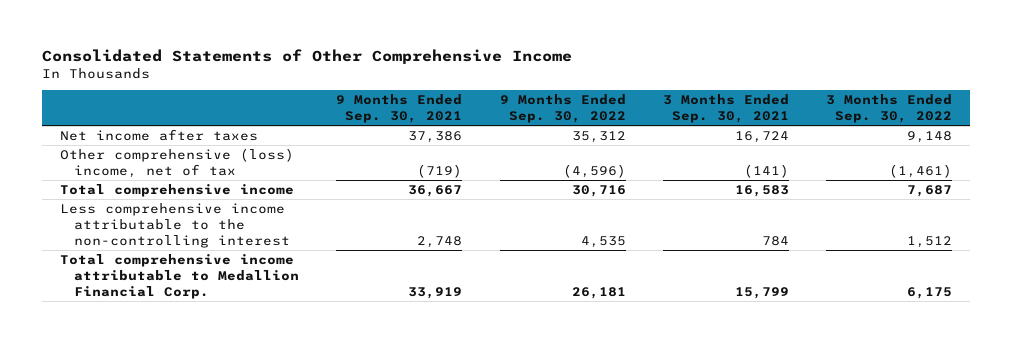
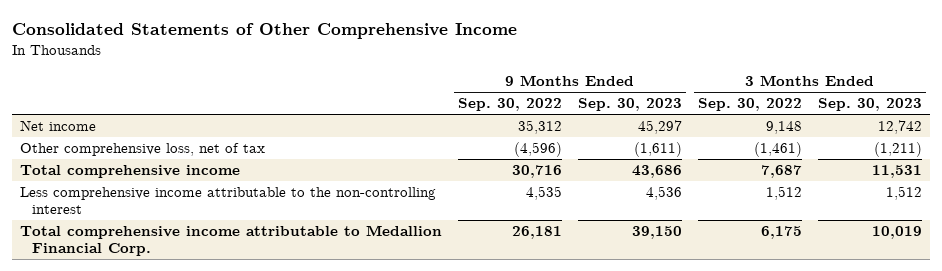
[336,94,463,124] 9 Months Ended Sep. 30, 2021 -> none
[662,94,789,124] 3 Months Ended Sep. 30, 2021 -> none
none -> [578,98,683,112] Sep. 30, 2023
none -> [818,98,923,112] Sep. 30, 2023
[60,129,259,142] Net income after taxes -> [20,120,97,132] Net income
[60,148,295,178] Other comprehensive (loss) income, net of tax -> [20,143,266,157] Other comprehensive loss, net of tax

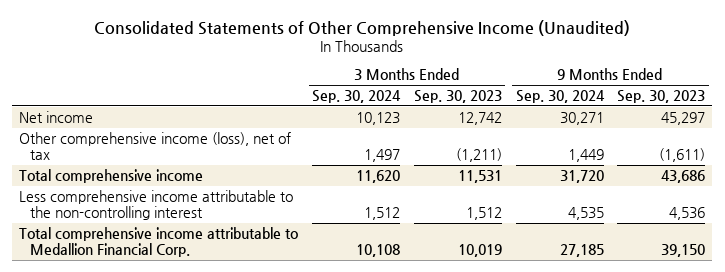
[12,23,518,40] Consolidated Statements of Other Comprehensive Income -> [94,20,631,37] Consolidated Statements of Other Comprehensive Income (Unaudited)
[458,98,563,112] Sep. 30, 2022 -> none
[698,98,803,112] Sep. 30, 2022 -> none
none -> [312,90,402,104] Sep. 30, 2024
none -> [515,90,605,104] Sep. 30, 2024
[20,143,266,157] Other comprehensive loss, net of tax -> [19,132,292,161] Other comprehensive income (loss), net of tax

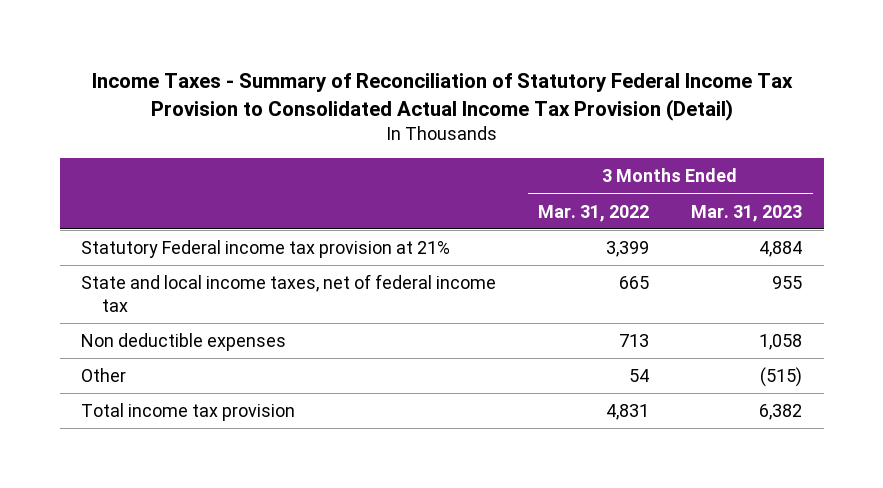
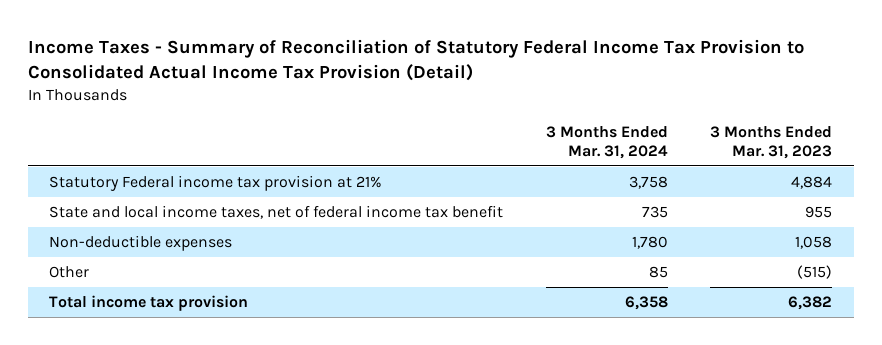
[538,204,650,222] Mar. 31, 2022 -> none
none -> [545,125,668,159] 3 Months Ended Mar. 31, 2024
[80,274,496,313] State and local income taxes, net of federal income tax -> [49,205,504,220] State and local income taxes, net of federal income tax benefit
[80,333,286,352] Non deductible expenses -> [49,235,233,252] Non-deductible expenses

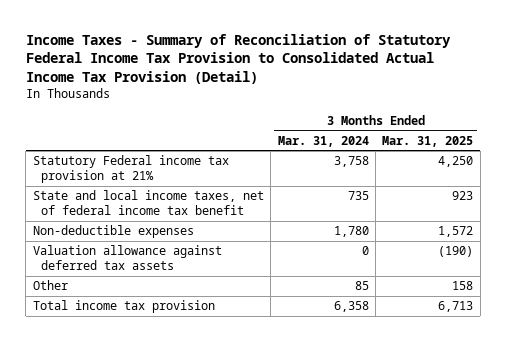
[710,125,833,159] 3 Months Ended Mar. 31, 2023 -> none
none -> [382,135,474,147] Mar. 31, 2025
none -> [32,245,222,271] Valuation allowance against deferred tax assets

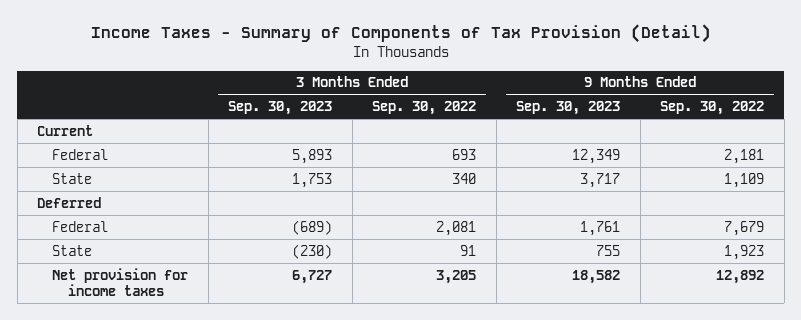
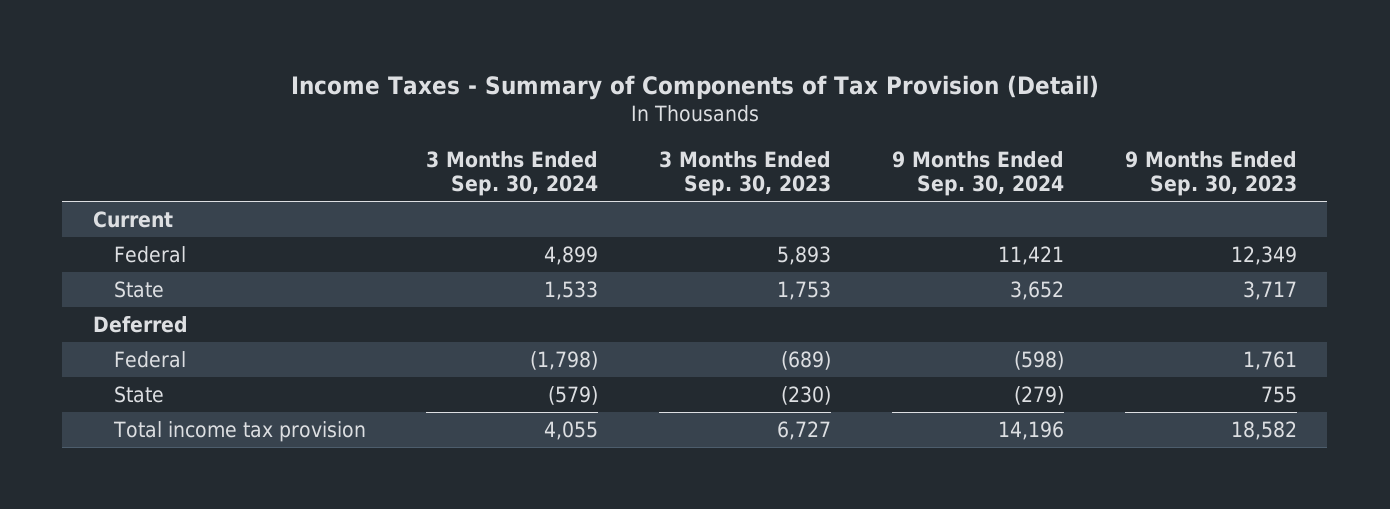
[372,101,477,116] Sep. 30, 2022 -> none
[660,101,765,116] Sep. 30, 2022 -> none
none -> [426,150,599,196] 3 Months Ended Sep. 30, 2024
none -> [892,150,1065,196] 9 Months Ended Sep. 30, 2024
[52,267,189,296] Net provision for income taxes -> [112,421,366,443] Total income tax provision

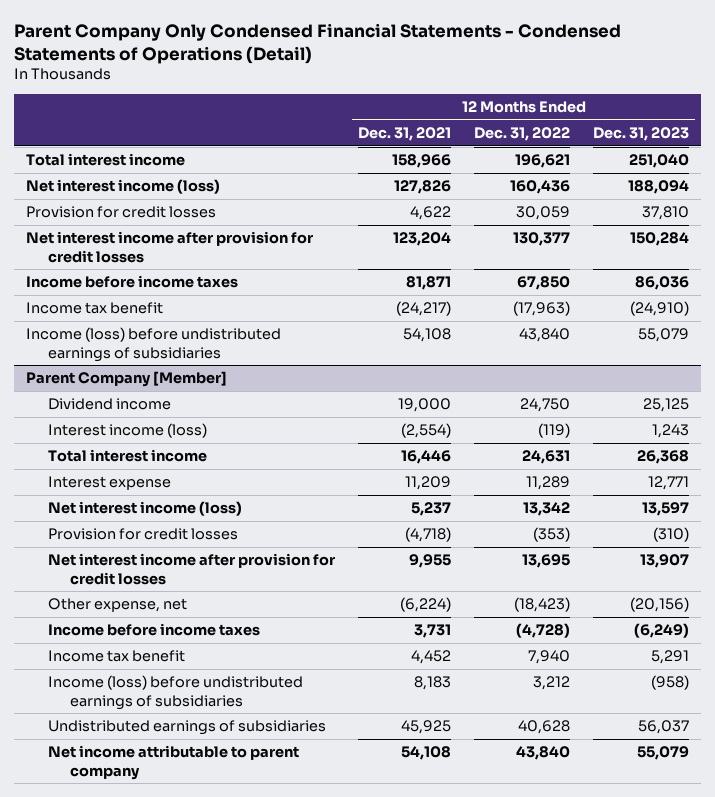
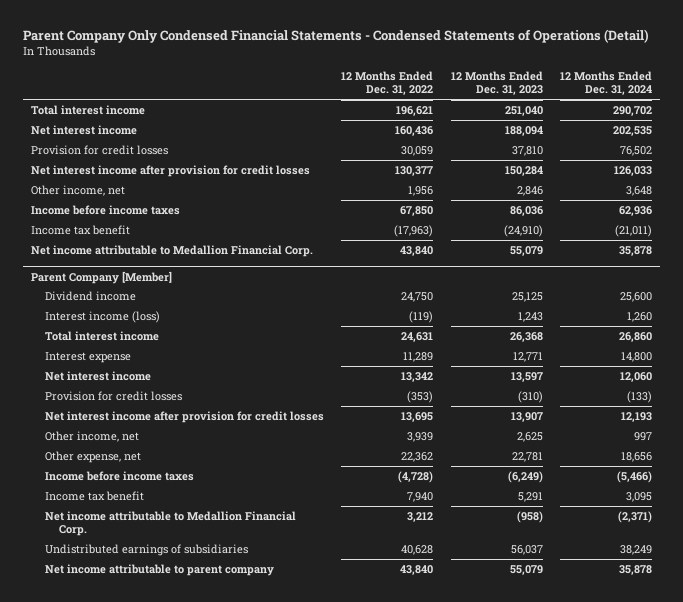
[358,126,452,141] Dec. 31, 2021 -> none
none -> [559,71,652,96] 12 Months Ended Dec. 31, 2024
[25,179,220,195] Net interest income (loss) -> [31,124,138,135] Net interest income
none -> [31,184,126,196] Other income, net
[25,327,281,362] Income (loss) before undistributed earnings of subsidiaries -> [31,244,314,257] Net income attributable to Medallion Financial Corp.
[47,501,242,517] Net interest income (loss) -> [45,370,152,381] Net interest income
none -> [45,430,140,442] Other income, net
[514,597,571,613] (18,423) -> [401,451,434,462] 22,362
[630,597,690,613] (20,156) -> [511,451,543,462] 22,781
[47,675,303,710] Income (loss) before undistributed earnings of subsidiaries -> [45,510,297,537] Net income attributable to Medallion Financial Corp.

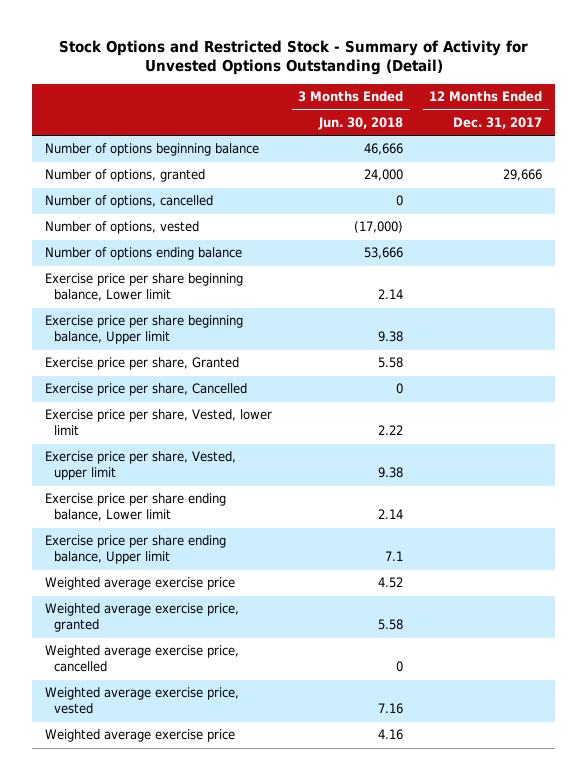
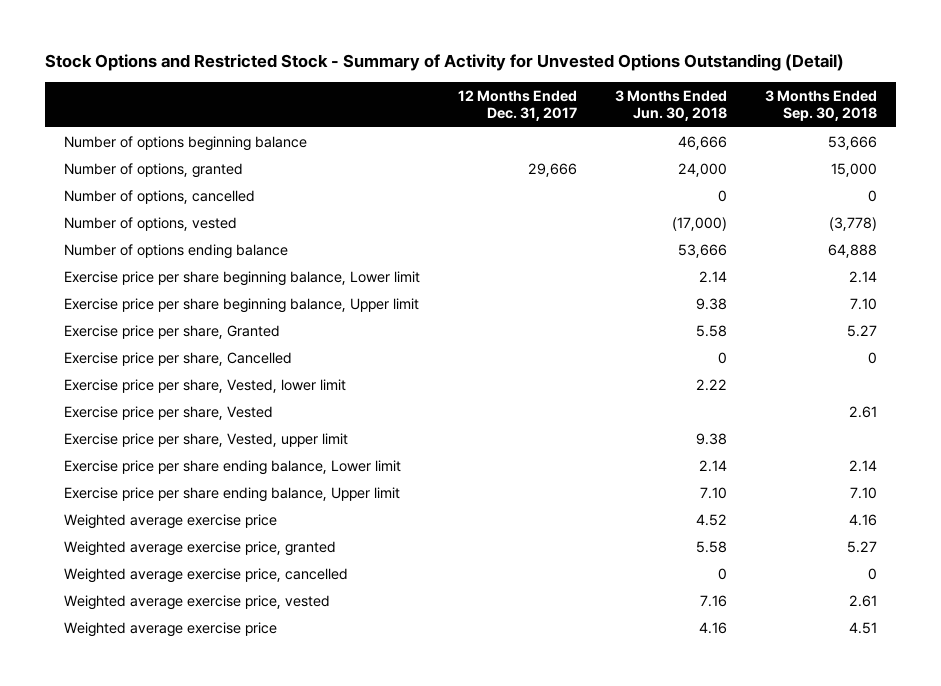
none -> [764,89,877,122] 3 Months Ended Sep. 30, 2018
none -> [63,405,273,420] Exercise price per share, Vested
[385,551,404,562] 7.1 -> [699,486,727,499] 7.10

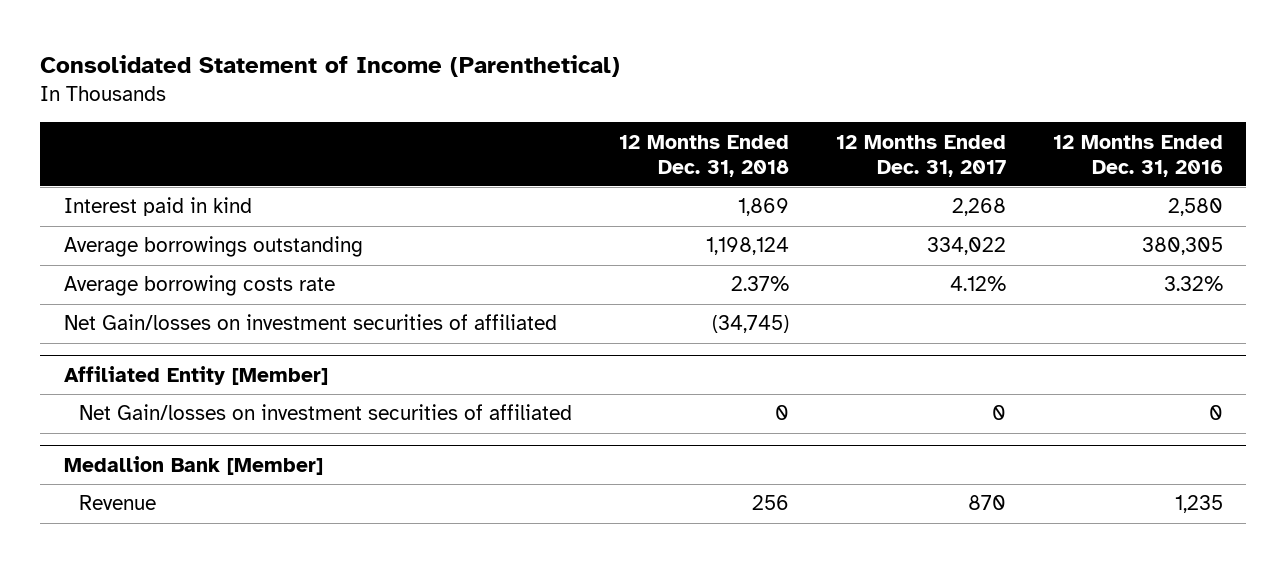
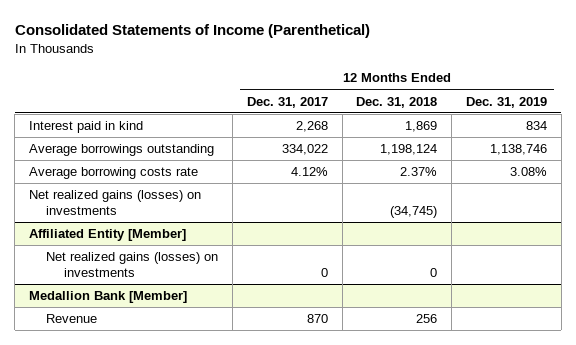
[40,54,621,77] Consolidated Statement of Income (Parenthetical) -> [14,24,370,39] Consolidated Statements of Income (Parenthetical)
[1052,134,1223,177] 12 Months Ended Dec. 31, 2016 -> none
none -> [465,96,547,108] Dec. 31, 2019
[63,314,557,331] Net Gain/losses on investment securities of affiliated -> [28,190,201,215] Net realized gains (losses) on investments
[78,404,572,421] Net Gain/losses on investment securities of affiliated -> [46,252,219,277] Net realized gains (losses) on investments

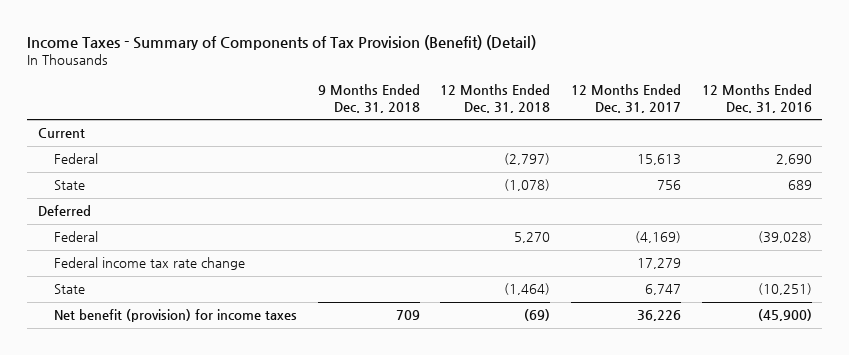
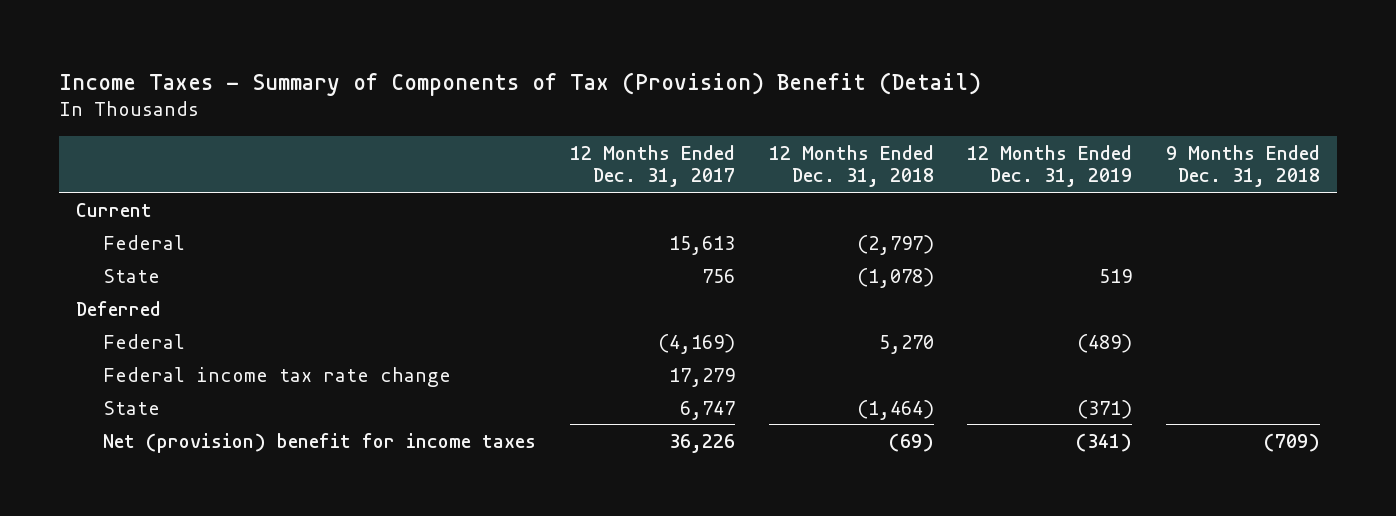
[27,35,537,51] Income Taxes - Summary of Components of Tax Provision (Benefit) (Detail) -> [59,71,982,96] Income Taxes - Summary of Components of Tax (Provision) Benefit (Detail)
[701,84,812,113] 12 Months Ended Dec. 31, 2016 -> none
none -> [967,144,1133,188] 12 Months Ended Dec. 31, 2019
[54,309,298,323] Net benefit (provision) for income taxes -> [103,432,537,453] Net (provision) benefit for income taxes
[395,310,420,321] 709 -> [1264,432,1321,452] (709)

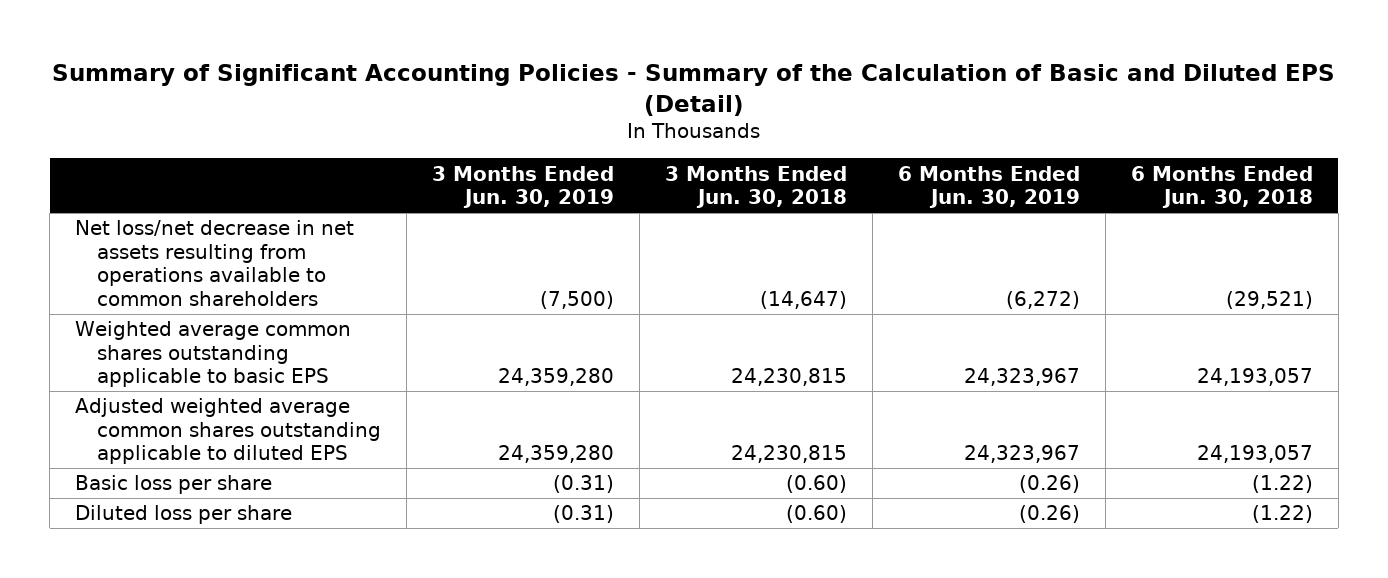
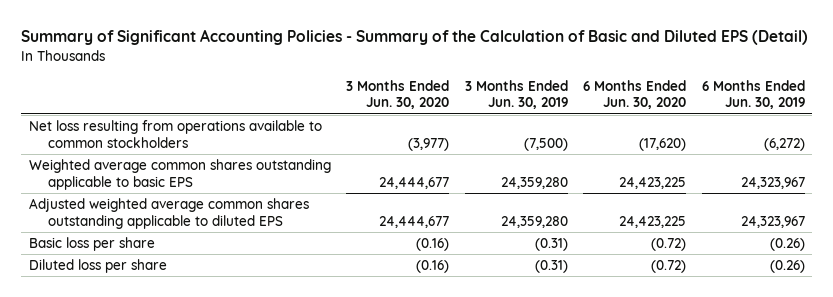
[665,165,848,209] 3 Months Ended Jun. 30, 2018 -> none
[1130,165,1313,209] 6 Months Ended Jun. 30, 2018 -> none
none -> [346,79,450,110] 3 Months Ended Jun. 30, 2020
none -> [583,79,687,110] 6 Months Ended Jun. 30, 2020
[75,220,355,306] Net loss/net decrease in net assets resulting from operations available to common shareholders -> [28,120,322,148] Net loss resulting from operations available to common stockholders

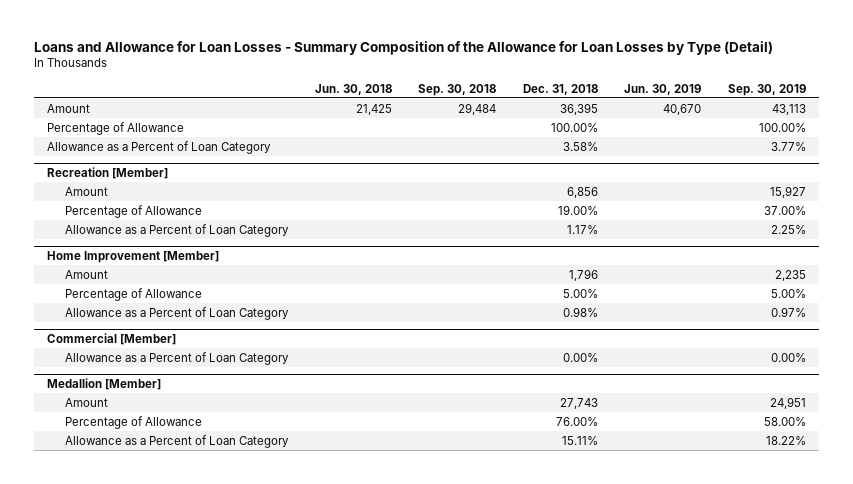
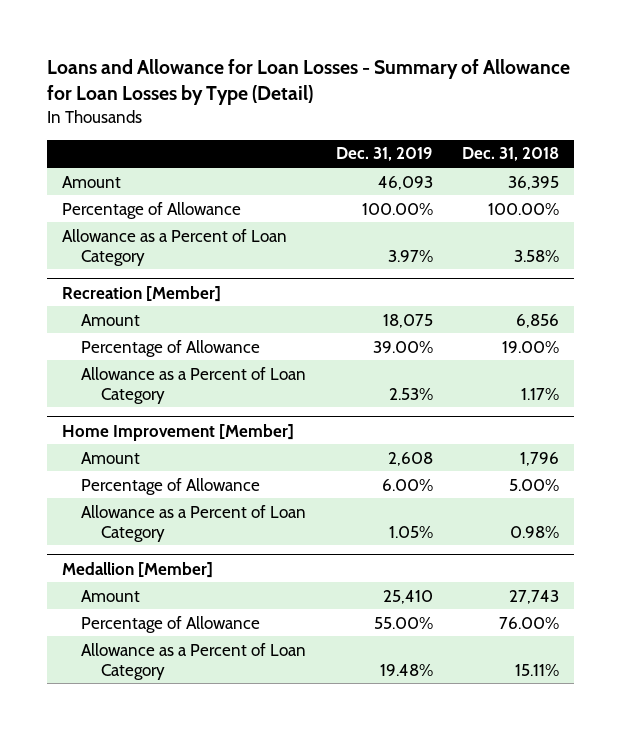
[33,40,773,55] Loans and Allowance for Loan Losses - Summary Composition of the Allowance for Loan Losses by Type (Detail) -> [47,58,571,106] Loans and Allowance for Loan Losses - Summary of Allowance for Loan Losses by Type (Detail)
[314,83,392,95] Jun. 30, 2018 -> none
[418,83,497,96] Sep. 30, 2018 -> none
[624,83,702,95] Jun. 30, 2019 -> none
[727,83,806,96] Sep. 30, 2019 -> none
none -> [335,147,433,162] Dec. 31, 2019
[46,332,176,345] Commercial [Member] -> none
[65,351,290,365] Allowance as a Percent of Loan Category -> none

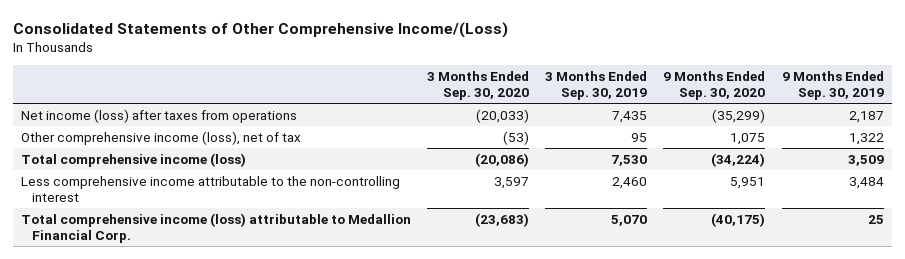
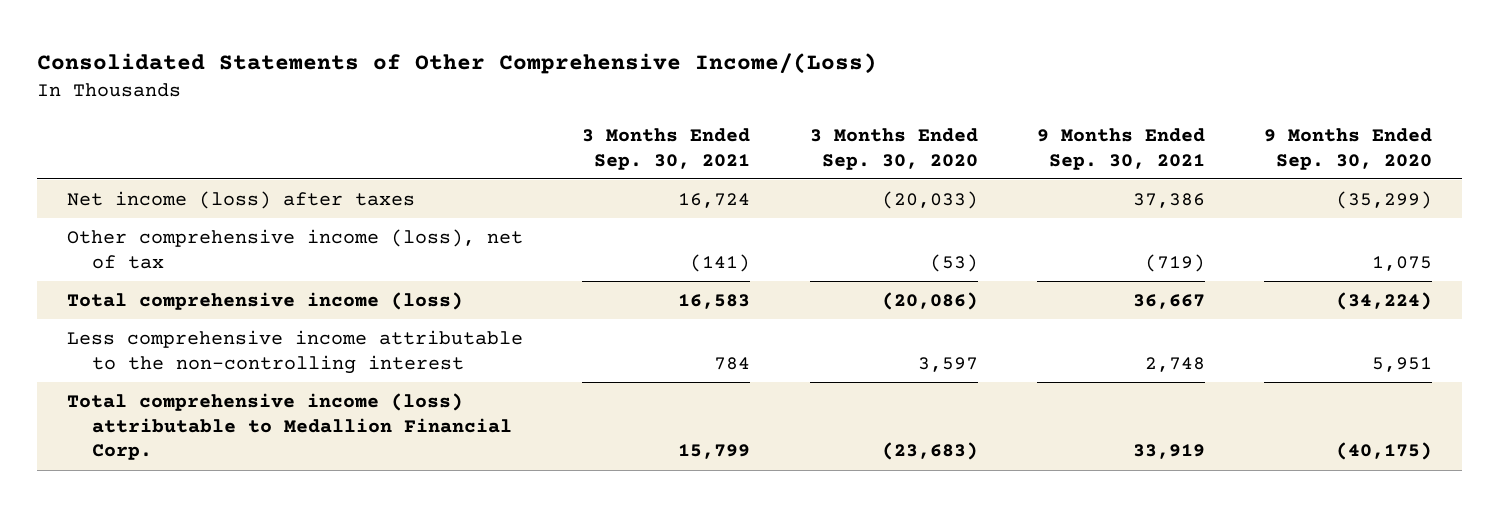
[545,71,648,101] 3 Months Ended Sep. 30, 2019 -> none
[781,71,884,101] 9 Months Ended Sep. 30, 2019 -> none
none -> [582,127,751,170] 3 Months Ended Sep. 30, 2021
none -> [1036,127,1205,170] 9 Months Ended Sep. 30, 2021
[20,108,297,123] Net income (loss) after taxes from operations -> [66,190,415,209] Net income (loss) after taxes

